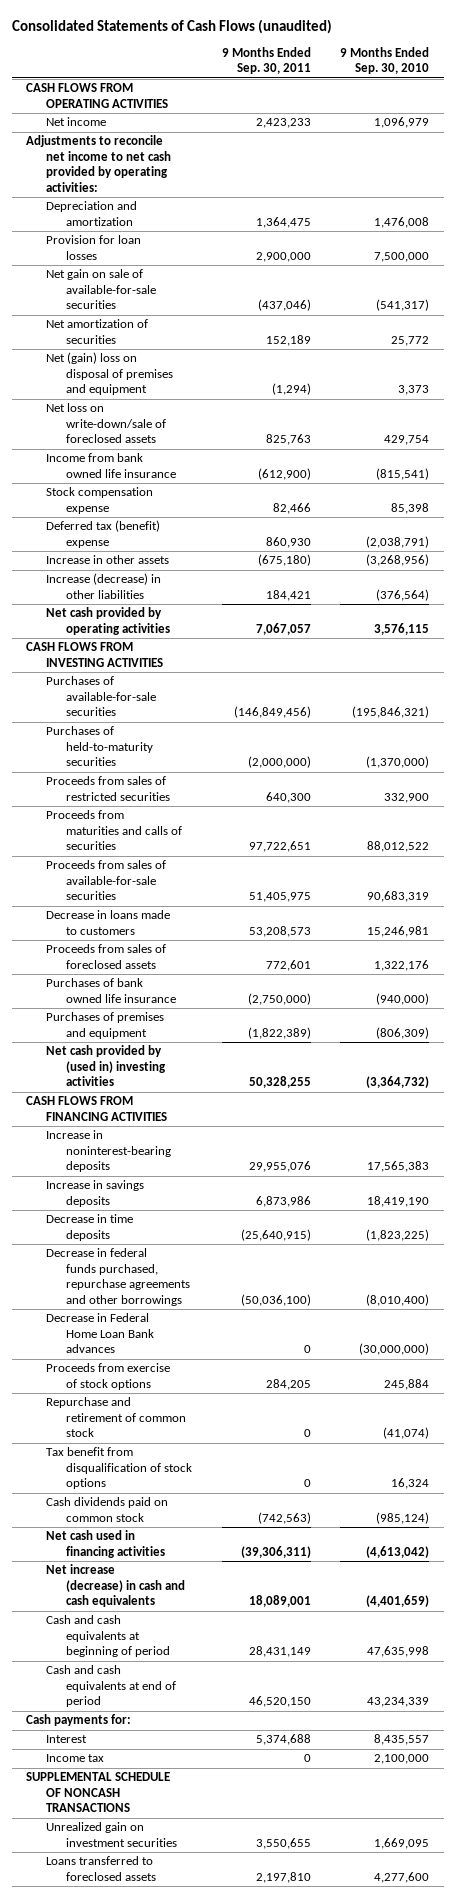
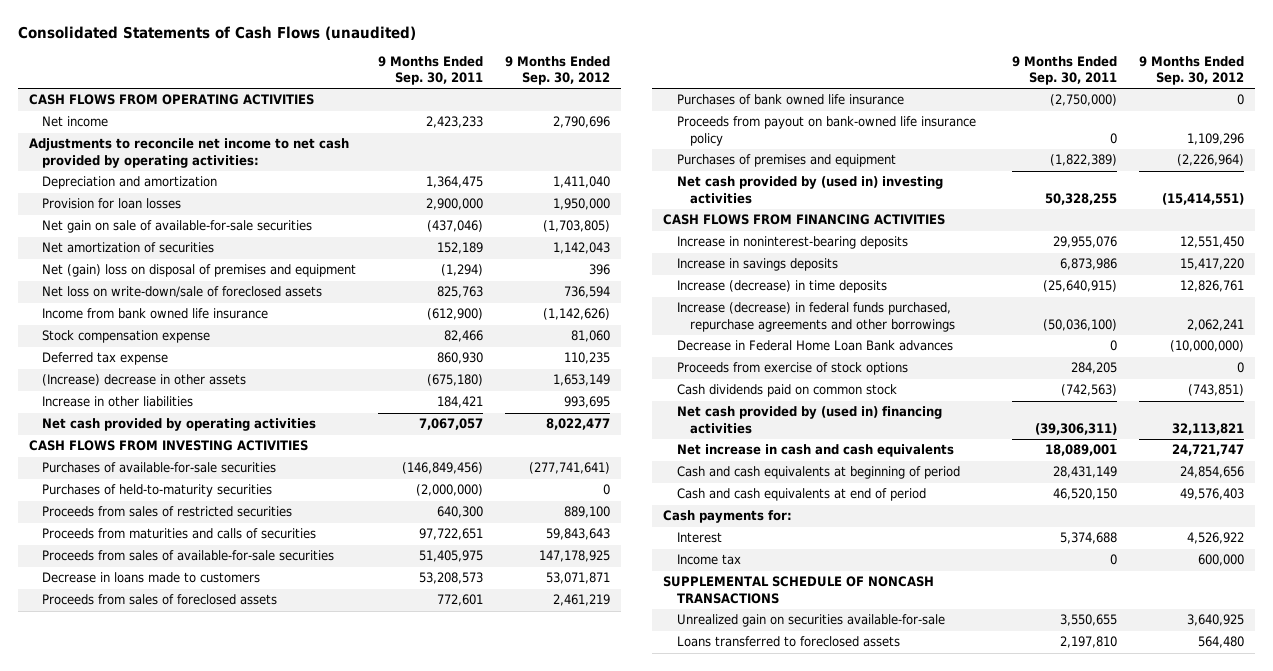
[340,46,430,75] 9 Months Ended Sep. 30, 2010 -> none
none -> [504,55,610,85] 9 Months Ended Sep. 30, 2012
[46,520,161,548] Deferred tax (benefit) expense -> [42,352,169,366] Deferred tax expense
[46,555,170,565] Increase in other assets -> [42,374,247,387] (Increase) decrease in other assets
[46,573,162,599] Increase (decrease) in other liabilities -> [42,396,194,408] Increase in other liabilities
none -> [676,116,976,146] Proceeds from payout on bank-owned life insurance policy
[46,1214,134,1241] Decrease in time deposits -> [676,280,887,294] Increase (decrease) in time deposits
[46,1248,191,1306] Decrease in federal funds purchased, repurchase agreements and other borrowings -> [676,302,955,332] Increase (decrease) in federal funds purchased, repurchase agreements and other borrowings
[46,1397,187,1438] Repurchase and retirement of common stock -> none
[46,1447,193,1490] Tax benefit from disqualification of stock options -> none
[46,1530,166,1558] Net cash used in financing activities -> [676,406,942,434] Net cash provided by (used in) financing activities
[46,1564,186,1608] Net increase (decrease) in cash and cash equivalents -> [676,444,954,458] Net increase in cash and cash equivalents
[46,1822,178,1847] Unrealized gain on investment securities -> [676,614,945,628] Unrealized gain on securities available-for-sale

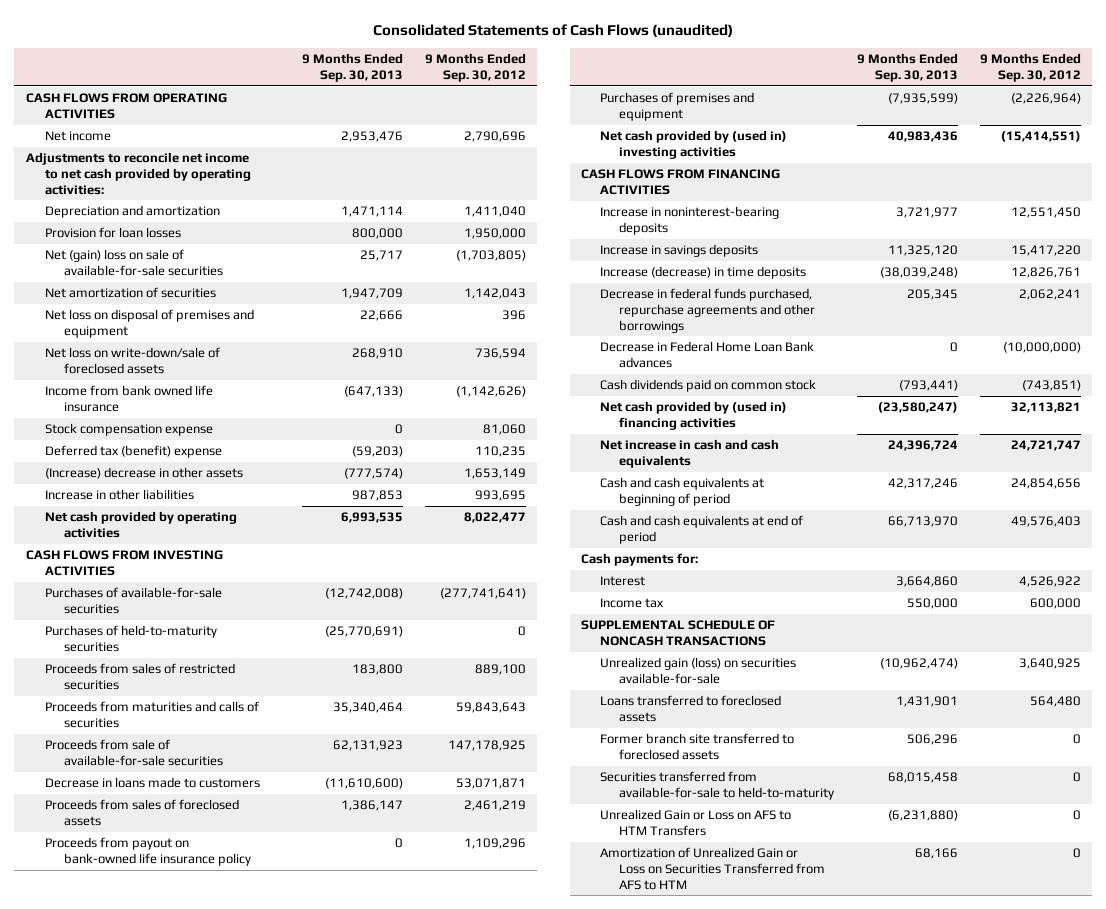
[378,55,484,85] 9 Months Ended Sep. 30, 2011 -> none
none -> [301,53,403,82] 9 Months Ended Sep. 30, 2013
[42,220,313,234] Net gain on sale of available-for-sale securities -> [44,249,224,276] Net (gain) loss on sale of available-for-sale securities
[42,264,357,278] Net (gain) loss on disposal of premises and equipment -> [44,309,254,338] Net loss on disposal of premises and equipment
[42,352,169,366] Deferred tax expense -> [44,445,222,459] Deferred tax (benefit) expense
[42,550,335,562] Proceeds from sales of available-for-sale securities -> [44,739,224,766] Proceeds from sale of available-for-sale securities
[676,94,904,106] Purchases of bank owned life insurance -> none
[676,302,955,332] Increase (decrease) in federal funds purchased, repurchase agreements and other borrowings -> [600,288,816,333] Decrease in federal funds purchased, repurchase agreements and other borrowings
[676,362,908,376] Proceeds from exercise of stock options -> none
[676,614,945,628] Unrealized gain on securities available-for-sale -> [600,657,797,684] Unrealized gain (loss) on securities available-for-sale
none -> [600,733,795,760] Former branch site transferred to foreclosed assets
none -> [600,771,835,800] Securities transferred from available-for-sale to held-to-maturity
none -> [600,809,792,836] Unrealized Gain or Loss on AFS to HTM Transfers
none -> [600,847,826,890] Amortization of Unrealized Gain or Loss on Securities Transferred from AFS to HTM

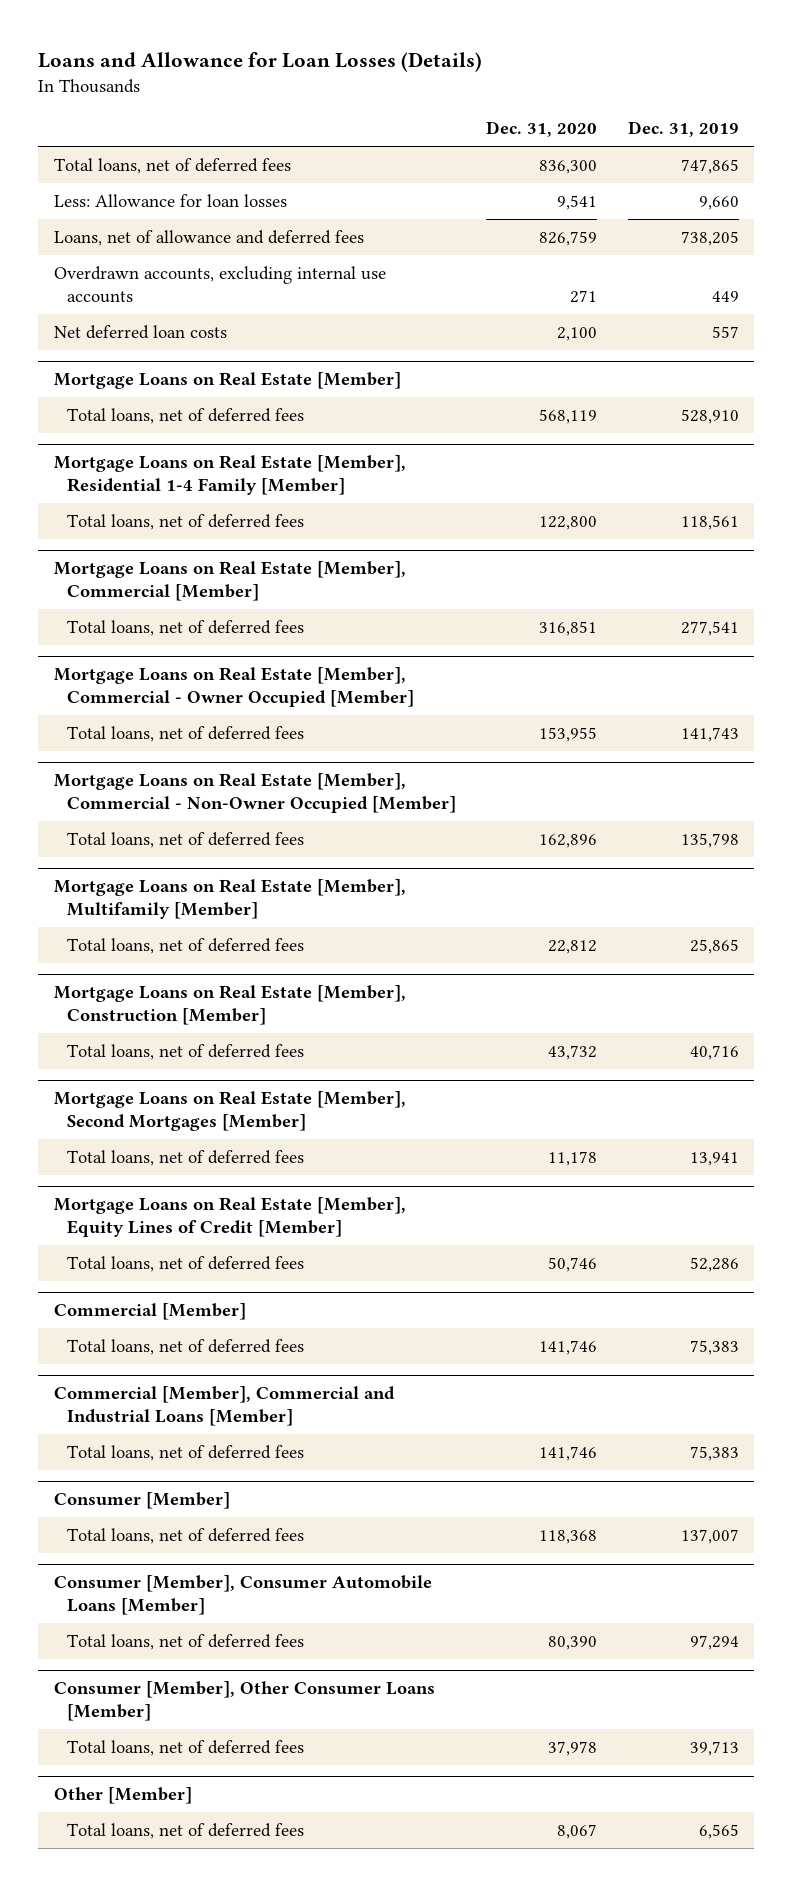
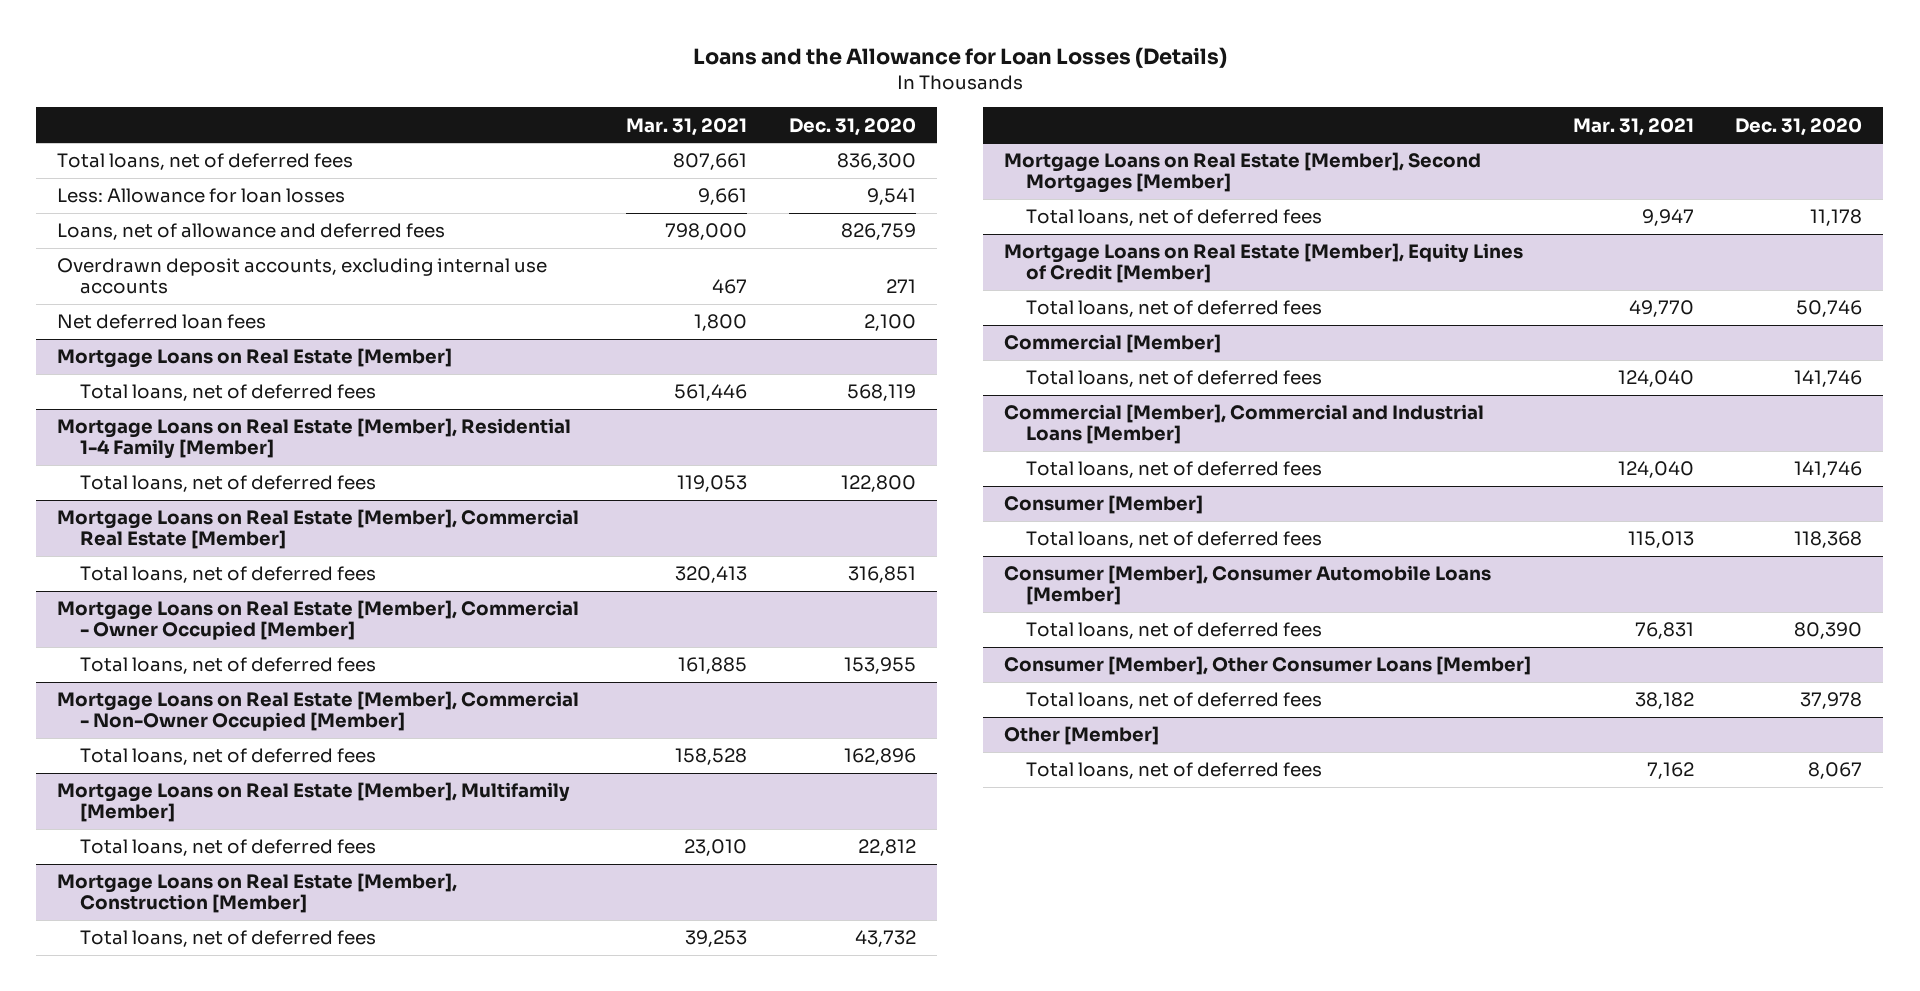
[38,51,483,72] Loans and Allowance for Loan Losses (Details) -> [692,47,1227,69] Loans and the Allowance for Loan Losses (Details)
[627,120,739,137] Dec. 31, 2019 -> none
none -> [626,117,748,136] Mar. 31, 2021
[53,265,386,303] Overdrawn accounts, excluding internal use accounts -> [57,258,548,295] Overdrawn deposit accounts, excluding internal use accounts
[53,324,227,339] Net deferred loan costs -> [57,314,267,330] Net deferred loan fees
[53,561,406,602] Mortgage Loans on Real Estate [Member], Commercial [Member] -> [57,509,580,550] Mortgage Loans on Real Estate [Member], Commercial Real Estate [Member]

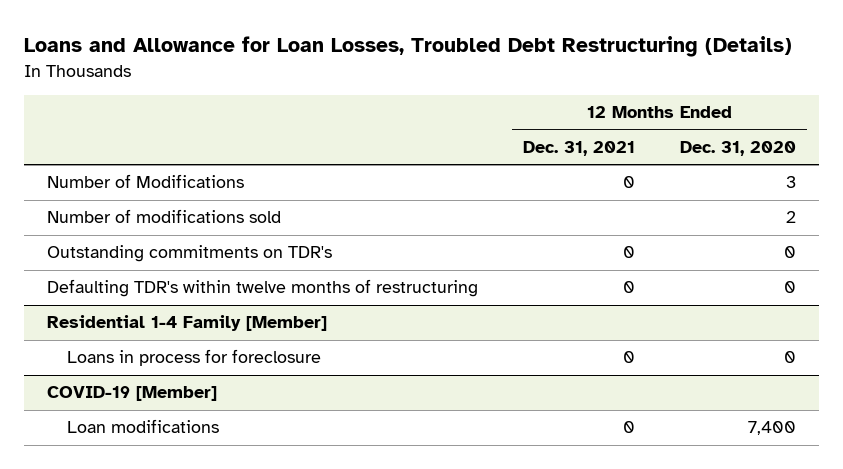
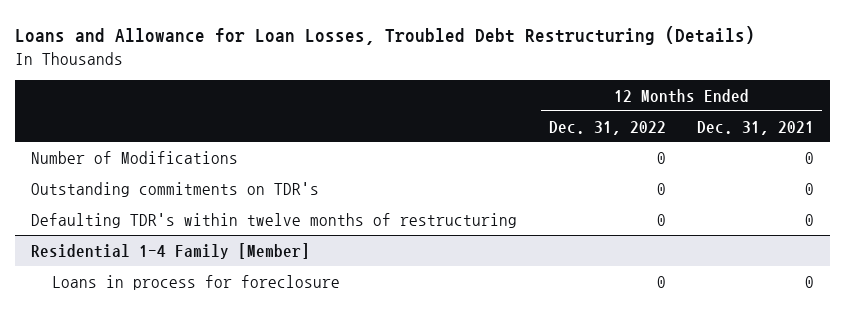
[680,140,797,156] Dec. 31, 2020 -> none
none -> [548,120,666,135] Dec. 31, 2022
[46,209,281,224] Number of modifications sold -> none
[46,386,217,402] COVID-19 [Member] -> none
[67,419,220,434] Loan modifications -> none

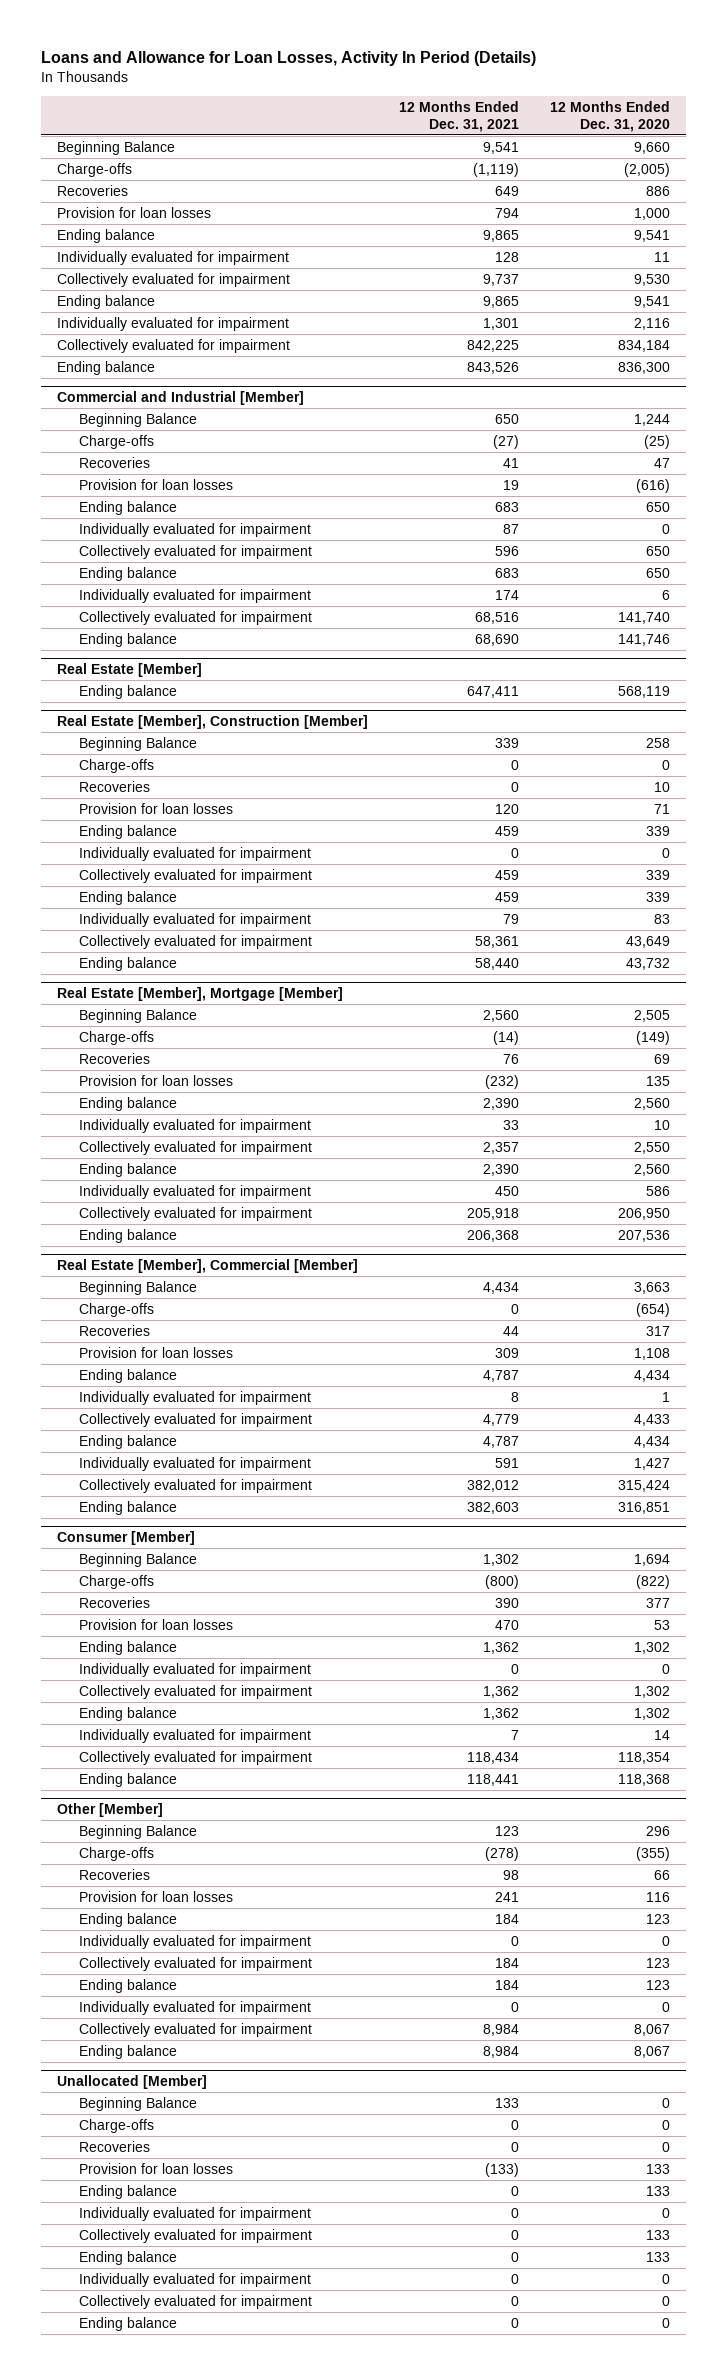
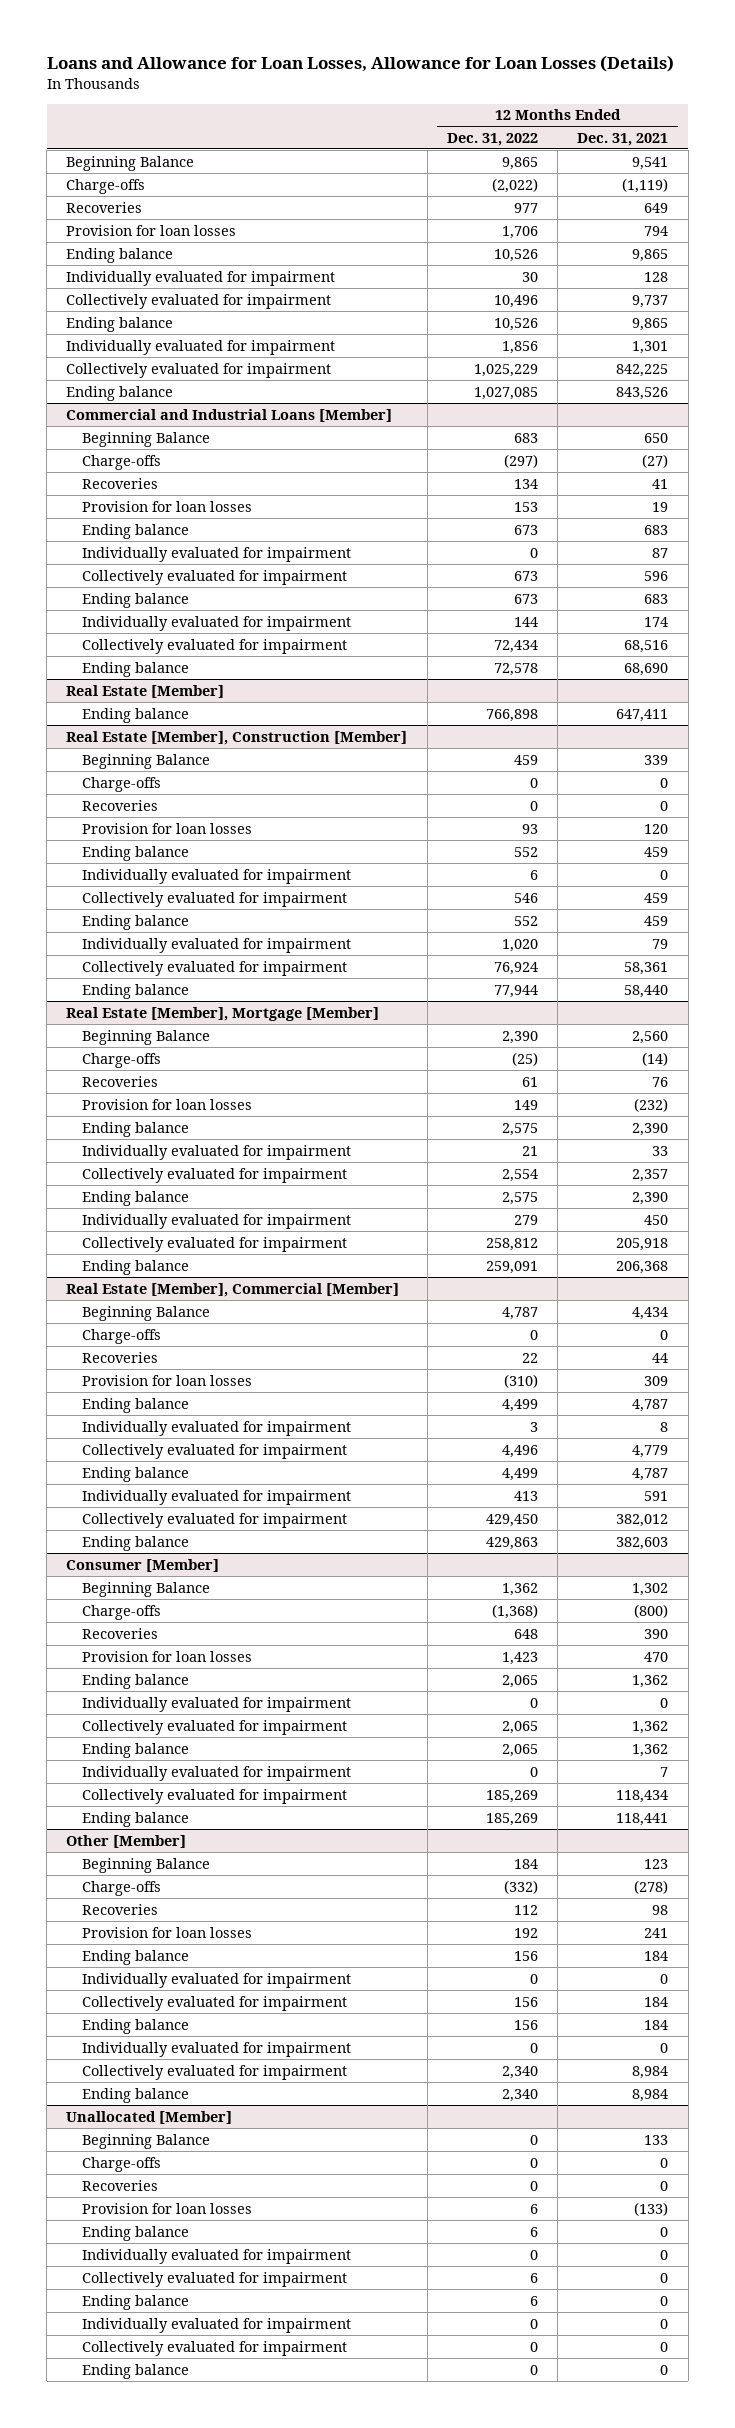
[41,51,537,67] Loans and Allowance for Loan Losses, Activity In Period (Details) -> [46,55,674,73] Loans and Allowance for Loan Losses, Allowance for Loan Losses (Details)
[550,100,671,132] 12 Months Ended Dec. 31, 2020 -> none
none -> [446,132,538,146] Dec. 31, 2022
[56,391,304,406] Commercial and Industrial [Member] -> [66,408,393,422] Commercial and Industrial Loans [Member]

